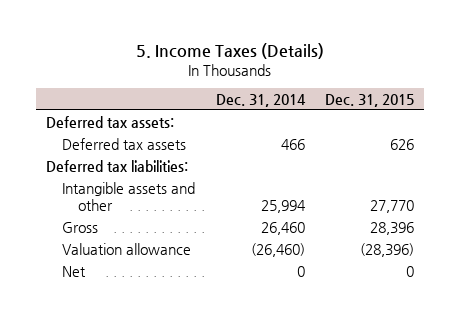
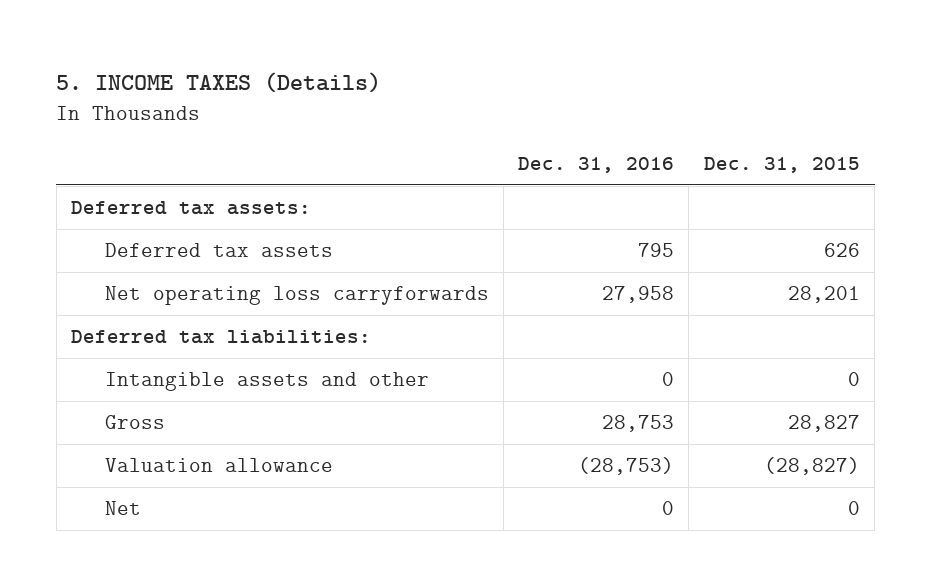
[136,43,325,60] 5. Income Taxes (Details) -> [56,72,382,94] 5. INCOME TAXES (Details)
[215,93,306,107] Dec. 31, 2014 -> none
none -> [518,157,675,174] Dec. 31, 2016
none -> [104,286,489,306] Net operating loss carryforwards
[370,199,415,213] 27,770 -> [847,372,860,387] 0
[370,221,415,235] 28,396 -> [787,415,860,433] 28,827
[360,242,415,257] (28,396) -> [763,457,860,476] (28,827)

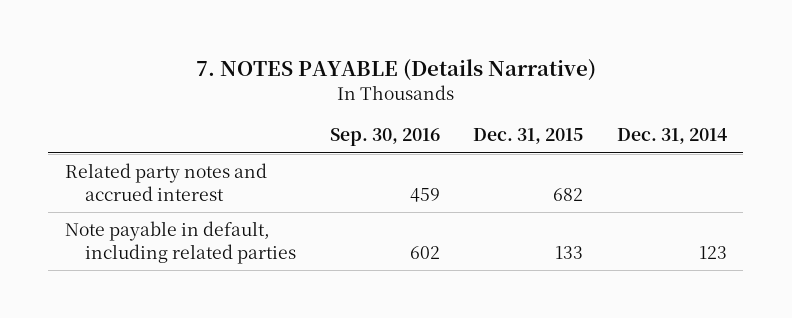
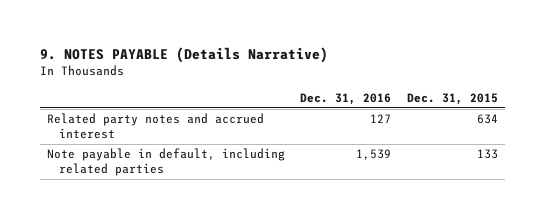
[195,58,596,81] 7. NOTES PAYABLE (Details Narrative) -> [39,46,328,63] 9. NOTES PAYABLE (Details Narrative)
[329,128,440,147] Sep. 30, 2016 -> none
[616,128,727,145] Dec. 31, 2014 -> none
none -> [300,92,392,105] Dec. 31, 2016
[553,187,584,201] 682 -> [476,114,498,125] 634

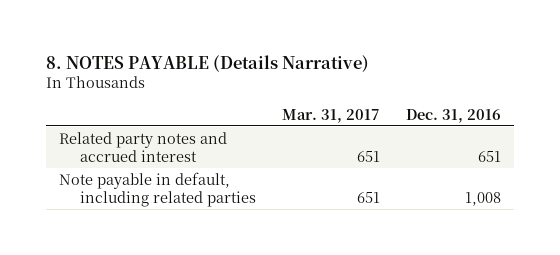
[39,46,328,63] 9. NOTES PAYABLE (Details Narrative) -> [46,54,370,72] 8. NOTES PAYABLE (Details Narrative)
[406,92,498,105] Dec. 31, 2015 -> none
none -> [281,108,380,123] Mar. 31, 2017
[370,114,392,124] 127 -> [477,151,501,163] 651
[356,149,392,161] 1,539 -> [464,192,501,207] 1,008

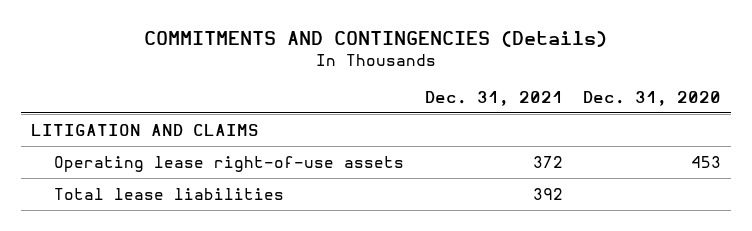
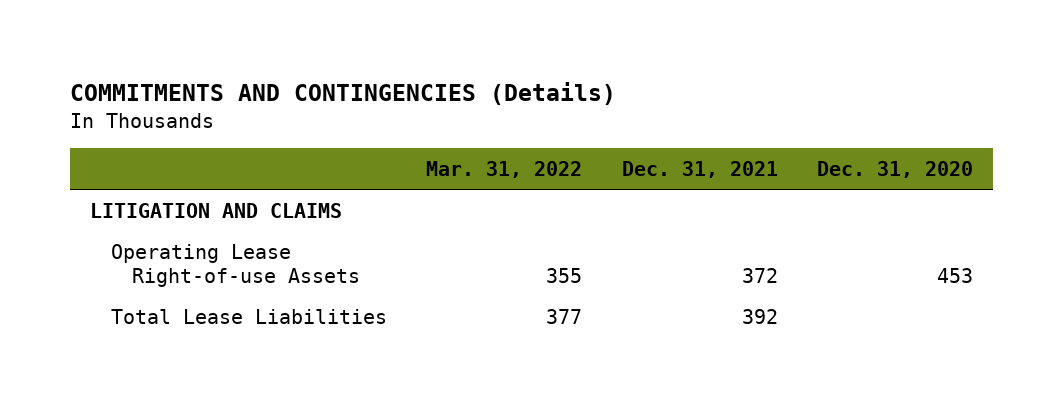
none -> [426,161,583,179] Mar. 31, 2022
[54,155,405,172] Operating lease right-of-use assets -> [110,243,361,288] Operating Lease Right-of-use Assets
[54,187,285,200] Total lease liabilities -> [110,308,387,324] Total Lease Liabilities

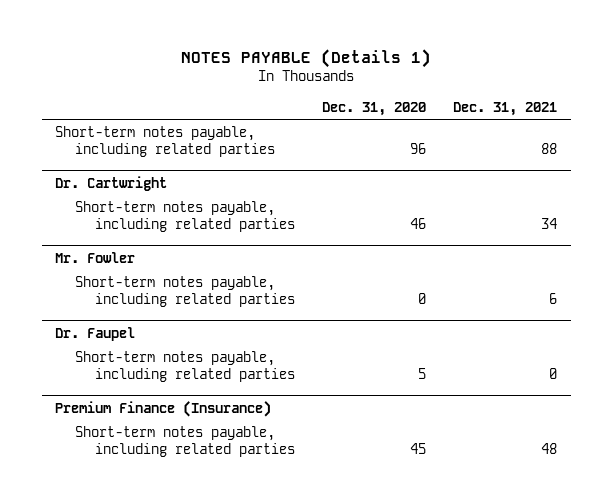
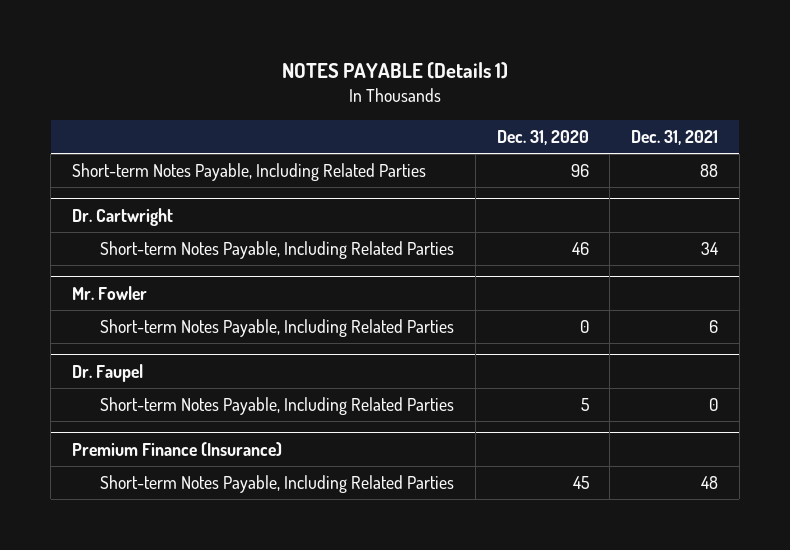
[55,126,276,157] Short-term notes payable, including related parties -> [71,163,426,182] Short-term Notes Payable, Including Related Parties
[75,201,296,232] Short-term notes payable, including related parties -> [100,241,455,260] Short-term Notes Payable, Including Related Parties
[75,276,296,307] Short-term notes payable, including related parties -> [100,319,455,338] Short-term Notes Payable, Including Related Parties
[75,351,296,382] Short-term notes payable, including related parties -> [100,397,455,416] Short-term Notes Payable, Including Related Parties
[75,426,296,457] Short-term notes payable, including related parties -> [100,475,455,494] Short-term Notes Payable, Including Related Parties

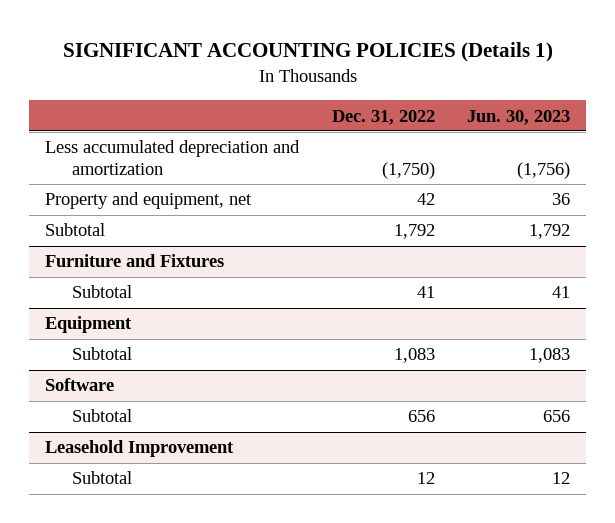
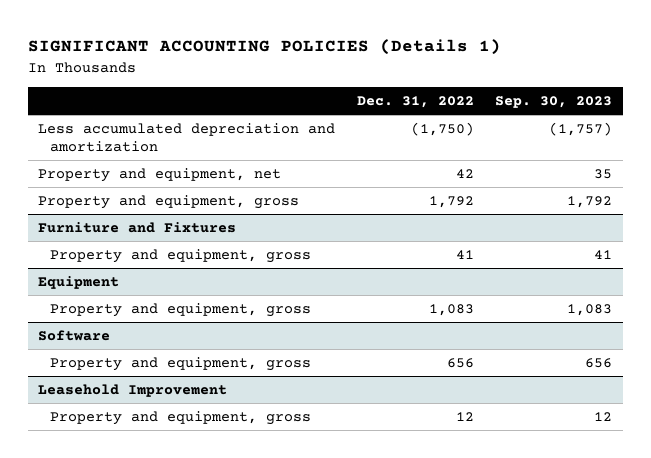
[467,109,571,125] Jun. 30, 2023 -> none
none -> [495,96,613,109] Sep. 30, 2023
[44,223,105,237] Subtotal -> [38,195,300,210] Property and equipment, gross
[71,285,132,299] Subtotal -> [49,249,311,264] Property and equipment, gross
[71,347,132,361] Subtotal -> [49,303,311,318] Property and equipment, gross
[71,409,132,423] Subtotal -> [49,357,311,372] Property and equipment, gross
[71,471,132,485] Subtotal -> [49,411,311,426] Property and equipment, gross

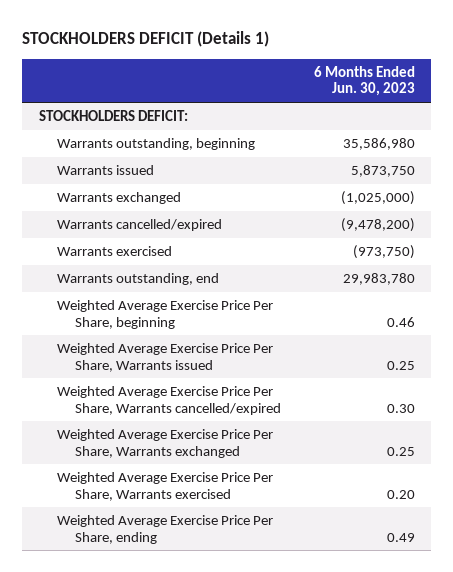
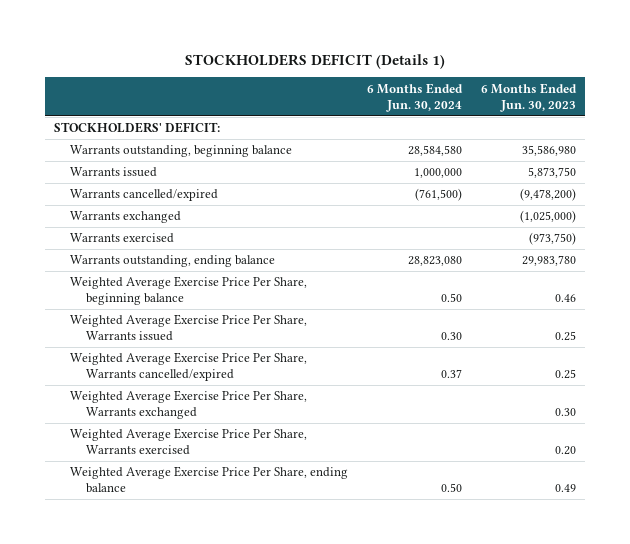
none -> [366,82,463,112] 6 Months Ended Jun. 30, 2024
[38,109,188,121] STOCKHOLDERS DEFICIT: -> [54,122,221,134] STOCKHOLDERS' DEFICIT:
[56,137,255,150] Warrants outstanding, beginning -> [69,145,292,158] Warrants outstanding, beginning balance
[56,191,181,204] Warrants exchanged -> [69,211,181,224] Warrants exchanged
[56,272,219,285] Warrants outstanding, end -> [69,255,275,268] Warrants outstanding, ending balance
[56,299,273,329] Weighted Average Exercise Price Per Share, beginning -> [69,276,307,306] Weighted Average Exercise Price Per Share, beginning balance
[386,403,415,413] 0.30 -> [554,369,576,380] 0.25
[386,446,415,456] 0.25 -> [554,408,576,417] 0.30
[56,514,273,544] Weighted Average Exercise Price Per Share, ending -> [69,466,348,494] Weighted Average Exercise Price Per Share, ending balance

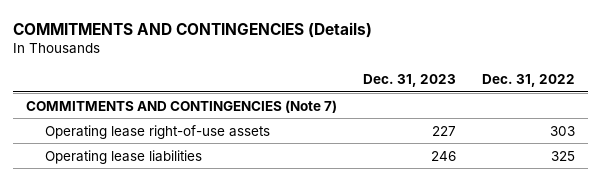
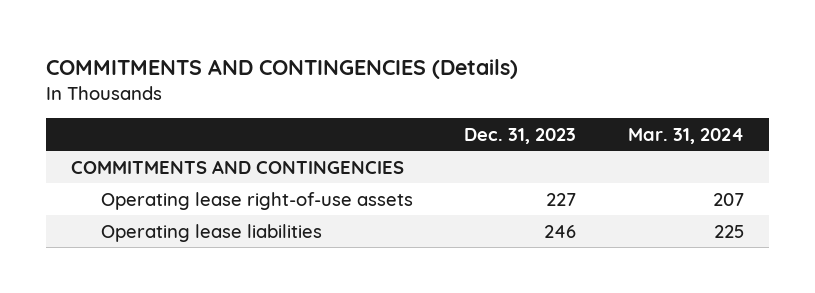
[481,74,575,88] Dec. 31, 2022 -> none
none -> [627,128,744,145] Mar. 31, 2024
[26,99,338,113] COMMITMENTS AND CONTINGENCIES (Note 7) -> [71,159,405,174] COMMITMENTS AND CONTINGENCIES

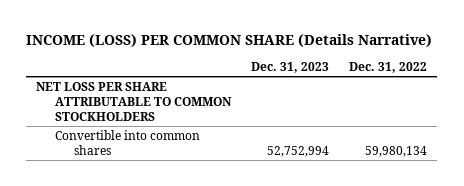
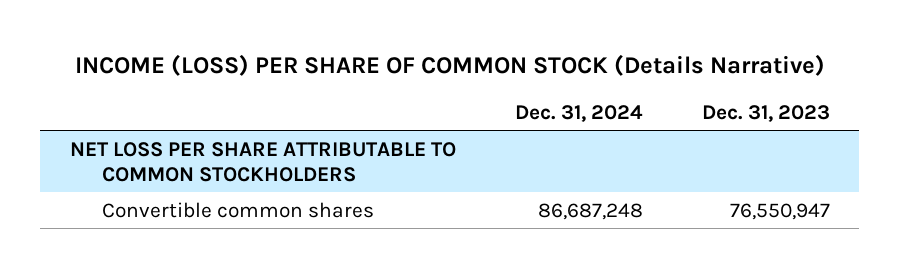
[26,34,433,48] INCOME (LOSS) PER COMMON SHARE (Details Narrative) -> [74,53,825,76] INCOME (LOSS) PER SHARE OF COMMON STOCK (Details Narrative)
[349,62,428,74] Dec. 31, 2022 -> none
none -> [514,104,643,122] Dec. 31, 2024
[55,129,201,155] Convertible into common shares -> [102,201,375,218] Convertible common shares
[267,145,330,157] 52,752,994 -> [729,202,830,220] 76,550,947

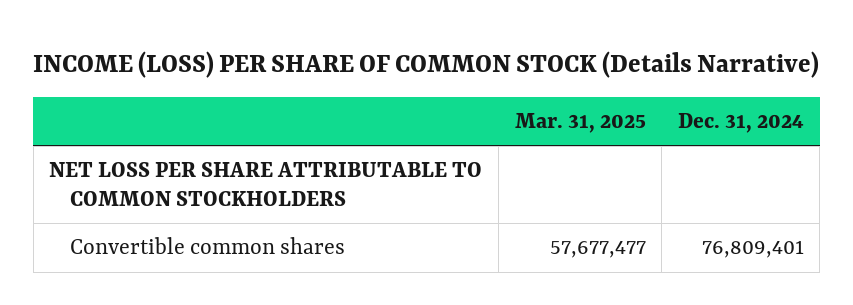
[701,104,830,122] Dec. 31, 2023 -> none
none -> [514,113,646,134] Mar. 31, 2025
[537,202,643,220] 86,687,248 -> [701,240,804,259] 76,809,401

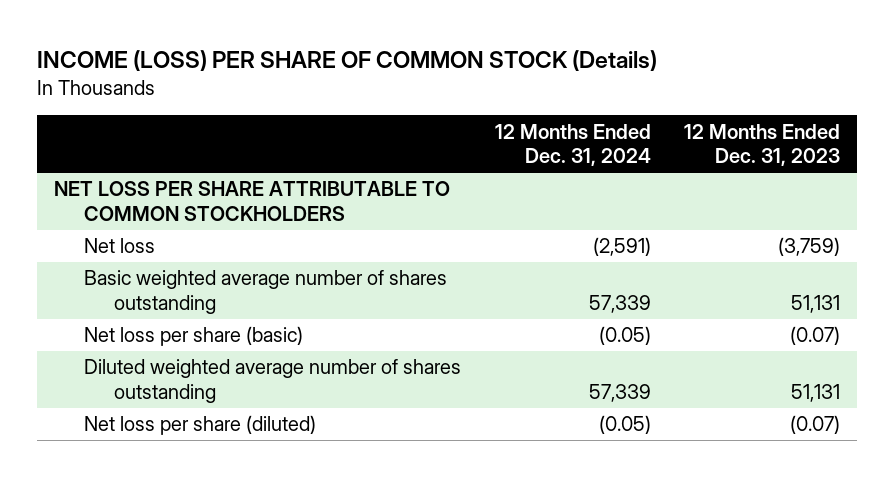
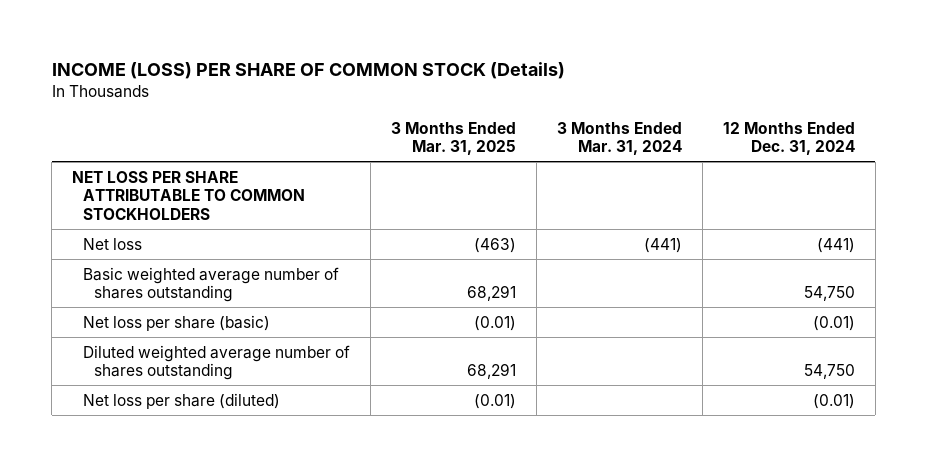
[684,123,841,167] 12 Months Ended Dec. 31, 2023 -> none
none -> [391,121,517,156] 3 Months Ended Mar. 31, 2025
none -> [556,121,682,156] 3 Months Ended Mar. 31, 2024
[592,237,651,257] (2,591) -> [816,237,855,253] (441)
[588,295,651,314] 57,339 -> [803,286,855,302] 54,750
[598,326,651,346] (0.05) -> [812,315,855,331] (0.01)
[588,384,651,403] 57,339 -> [803,364,855,380] 54,750
[598,415,651,435] (0.05) -> [812,393,855,409] (0.01)

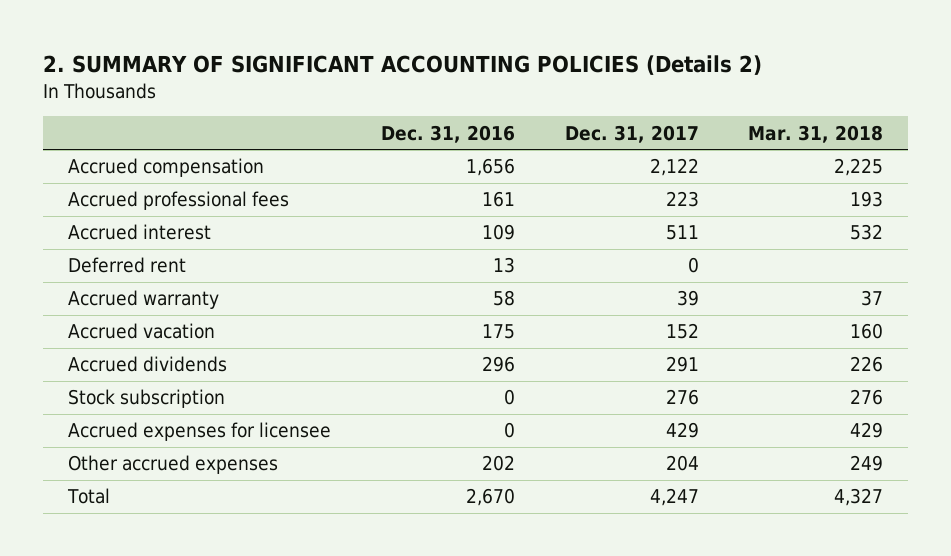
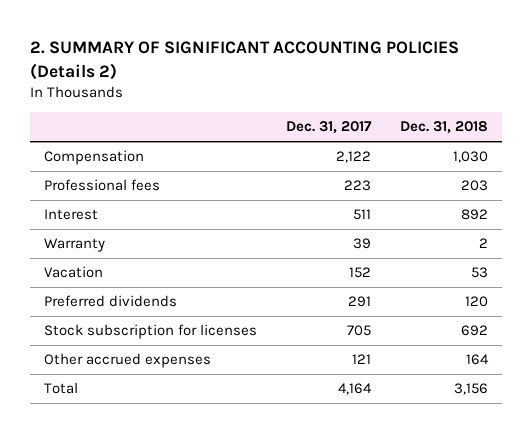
[380,124,515,143] Dec. 31, 2016 -> none
[748,124,884,143] Mar. 31, 2018 -> none
none -> [400,121,489,135] Dec. 31, 2018
[67,257,186,274] Deferred rent -> none
[67,422,331,442] Accrued expenses for licensee -> none
[67,158,264,178] Accrued compensation -> [44,150,145,166] Compensation
[67,191,289,211] Accrued professional fees -> [44,179,161,192] Professional fees
[67,224,211,241] Accrued interest -> [44,209,99,221] Interest
[67,290,219,310] Accrued warranty -> [44,238,106,253] Warranty
[67,323,215,340] Accrued vacation -> [44,266,104,279] Vacation
[67,356,227,373] Accrued dividends -> [44,295,178,308] Preferred dividends
[67,389,225,409] Stock subscription -> [44,324,258,340] Stock subscription for licenses
[665,389,699,406] 276 -> [347,325,372,337] 705
[665,455,699,472] 204 -> [352,354,372,365] 121
[649,488,699,507] 4,247 -> [338,383,373,396] 4,164

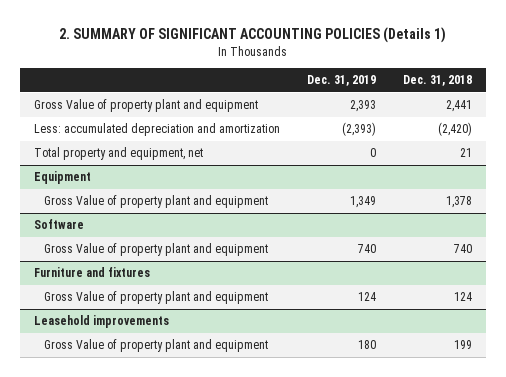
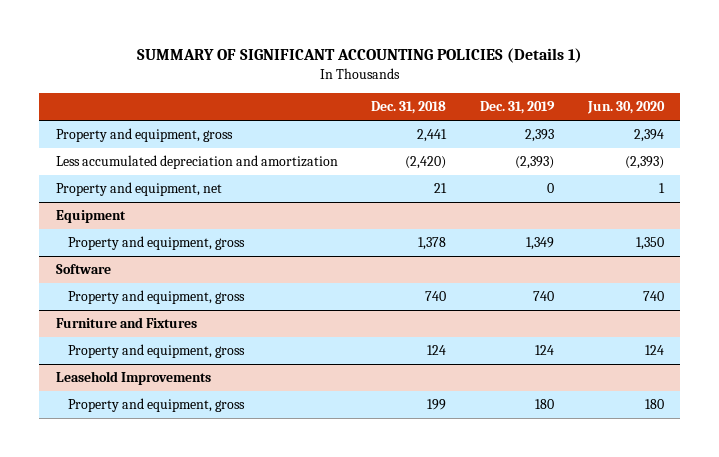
[59,27,447,44] 2. SUMMARY OF SIGNIFICANT ACCOUNTING POLICIES (Details 1) -> [136,48,582,64] SUMMARY OF SIGNIFICANT ACCOUNTING POLICIES (Details 1)
none -> [586,101,665,115] Jun. 30, 2020
[33,99,258,113] Gross Value of property plant and equipment -> [55,128,233,143] Property and equipment, gross
[33,123,280,137] Less: accumulated depreciation and amortization -> [55,155,338,170] Less accumulated depreciation and amortization
[33,147,203,161] Total property and equipment, net -> [55,182,222,197] Property and equipment, net
[44,195,269,209] Gross Value of property plant and equipment -> [67,236,245,251] Property and equipment, gross
[44,243,269,257] Gross Value of property plant and equipment -> [67,290,245,305] Property and equipment, gross
[33,267,150,278] Furniture and fixtures -> [55,317,197,329] Furniture and Fixtures
[44,291,269,305] Gross Value of property plant and equipment -> [67,344,245,359] Property and equipment, gross
[33,315,169,329] Leasehold improvements -> [55,371,211,386] Leasehold Improvements
[44,339,269,353] Gross Value of property plant and equipment -> [67,398,245,413] Property and equipment, gross

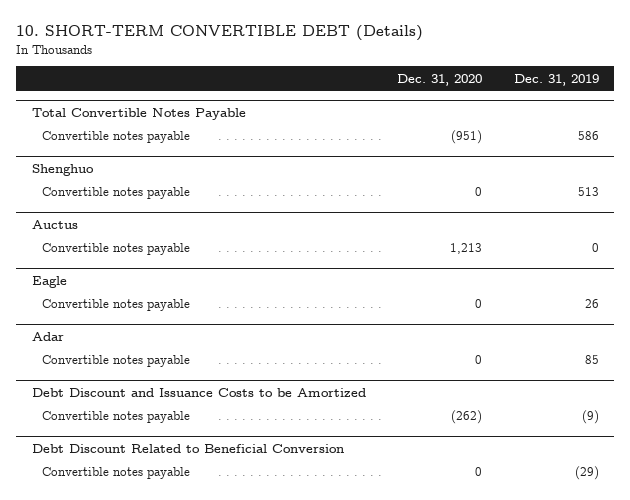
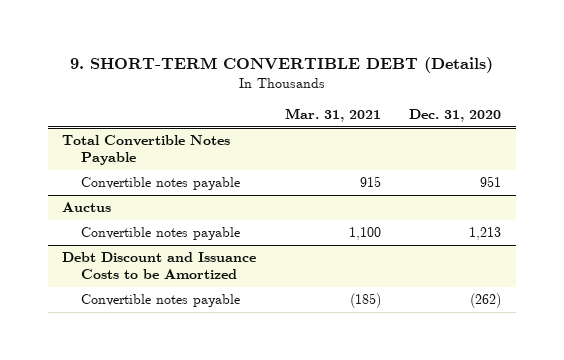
[16,25,424,42] 10. SHORT-TERM CONVERTIBLE DEBT (Details) -> [69,57,493,74] 9. SHORT-TERM CONVERTIBLE DEBT (Details)
[513,73,599,86] Dec. 31, 2019 -> none
none -> [284,107,381,122] Mar. 31, 2021
[31,163,94,176] Shenghuo -> none
[41,187,190,200] Convertible notes payable -> none
[451,130,483,145] (951) -> [480,176,502,188] 951
[31,275,67,288] Eagle -> none
[41,299,190,312] Convertible notes payable -> none
[31,331,64,341] Adar -> none
[41,355,190,368] Convertible notes payable -> none
[31,443,344,453] Debt Discount Related to Beneficial Conversion -> none
[41,467,190,480] Convertible notes payable -> none

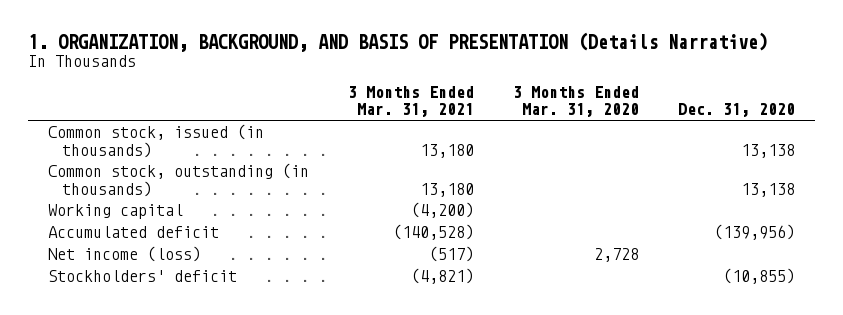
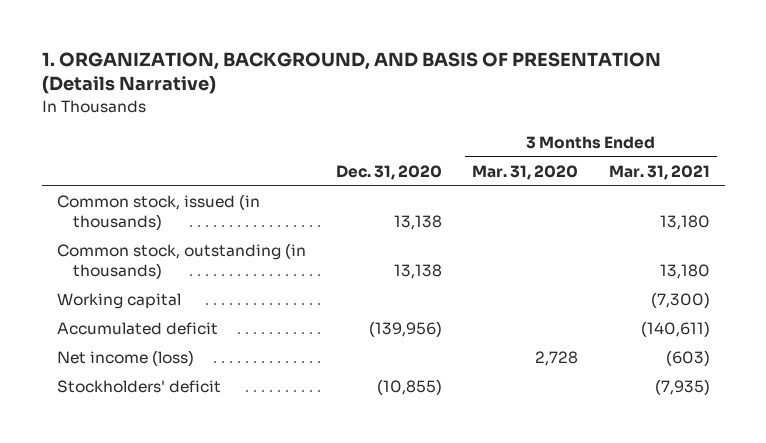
[410,202,474,219] (4,200) -> [650,292,710,309] (7,300)
[392,224,474,241] (140,528) -> [640,321,710,338] (140,611)
[428,246,474,263] (517) -> [665,350,710,367] (603)
[410,268,474,285] (4,821) -> [654,379,710,396] (7,935)

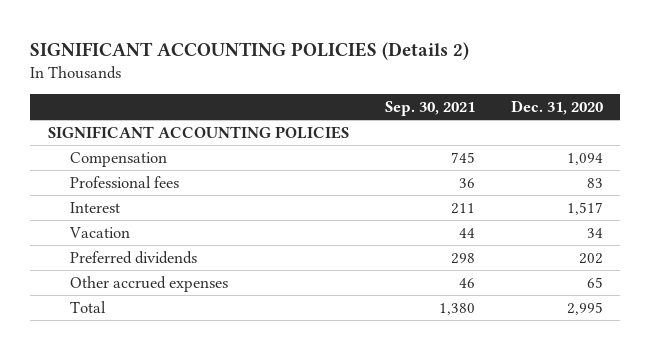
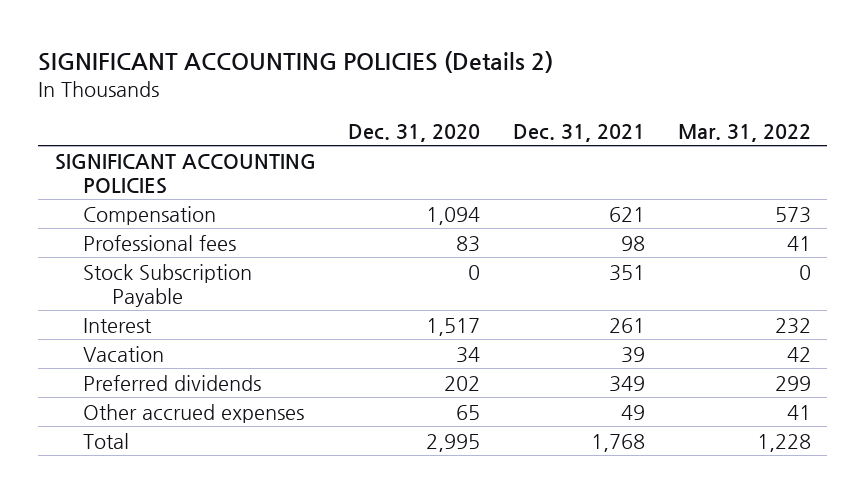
[384,101,475,117] Sep. 30, 2021 -> none
none -> [513,123,646,142] Dec. 31, 2021
none -> [677,123,811,142] Mar. 31, 2022
none -> [83,263,253,307] Stock Subscription Payable

